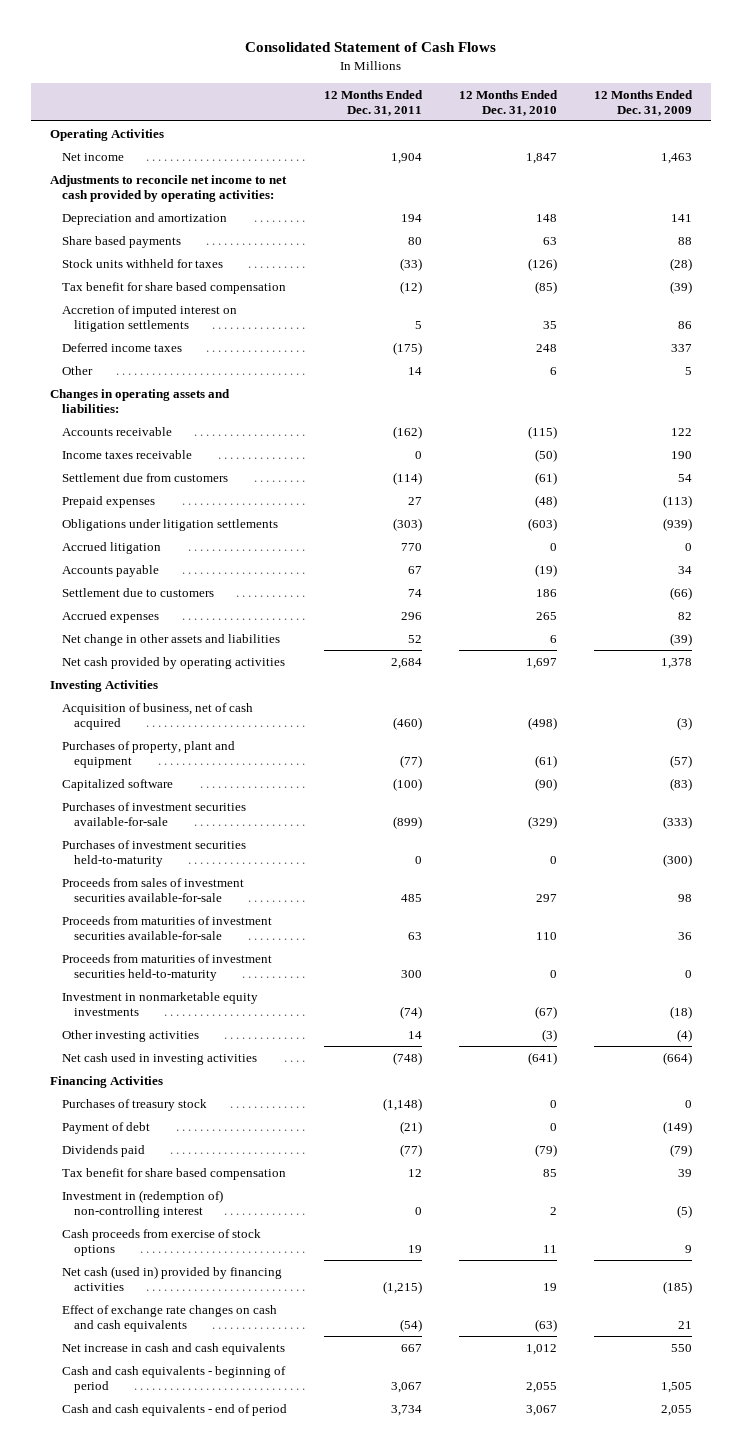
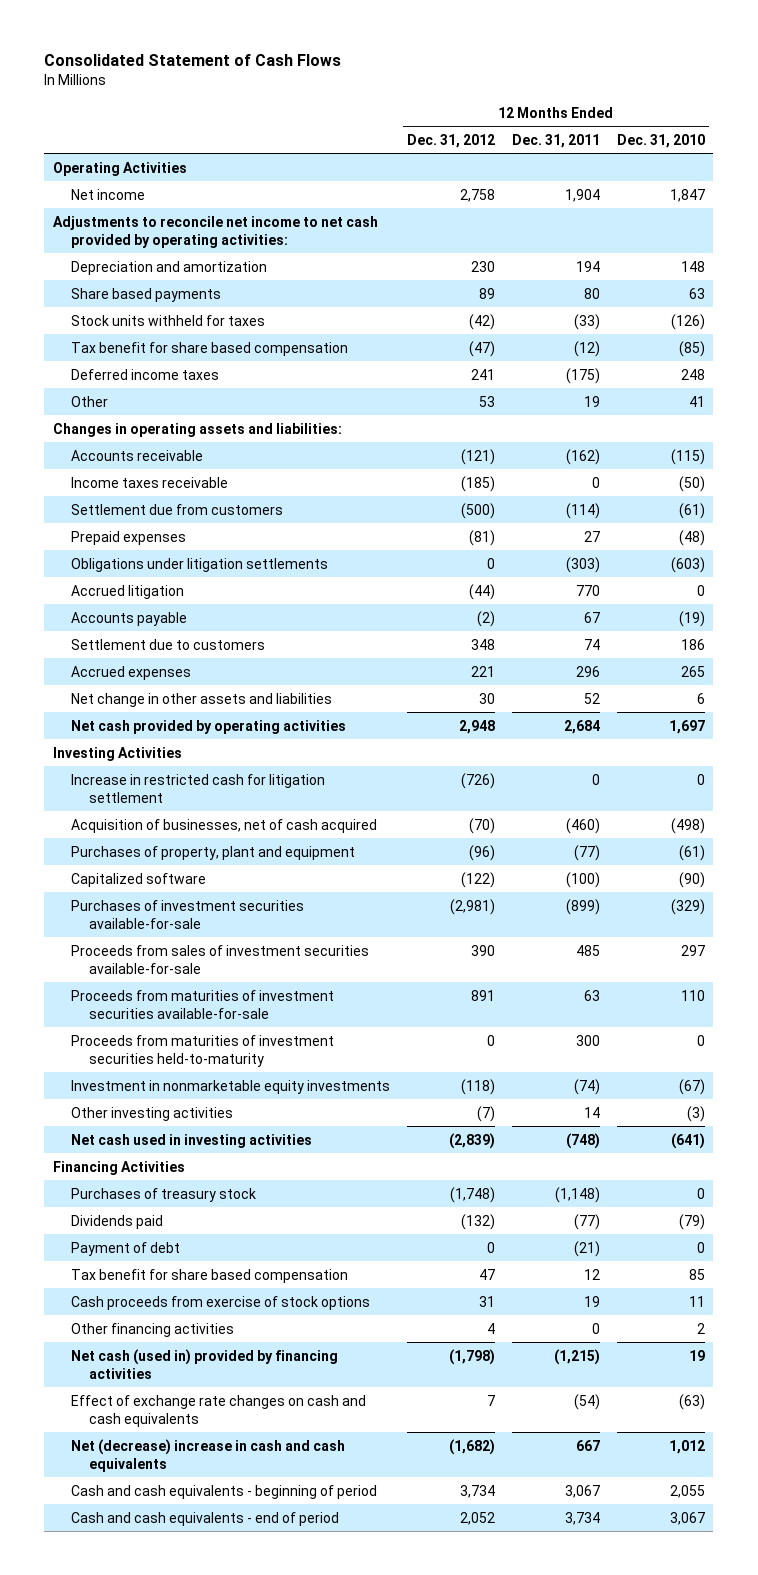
[594,89,694,116] 12 Months Ended Dec. 31, 2009 -> none
none -> [406,133,495,148] Dec. 31, 2012
[61,304,237,332] Accretion of imputed interest on litigation settlements -> none
[407,366,422,375] 14 -> [583,395,600,407] 19
[549,366,557,375] 6 -> [688,395,705,407] 41
none -> [70,773,325,803] Increase in restricted cash for litigation settlement
[61,702,253,730] Acquisition of business, net of cash acquired -> [70,818,377,833] Acquisition of businesses, net of cash acquired
[61,839,246,867] Purchases of investment securities held-to-maturity -> none
[61,1121,150,1134] Payment of debt -> [70,1241,180,1256] Payment of debt
[61,1189,223,1218] Investment in (redemption of) non-controlling interest -> none
none -> [70,1322,234,1337] Other financing activities
[61,1342,285,1355] Net increase in cash and cash equivalents -> [70,1438,345,1472] Net (decrease) increase in cash and cash equivalents

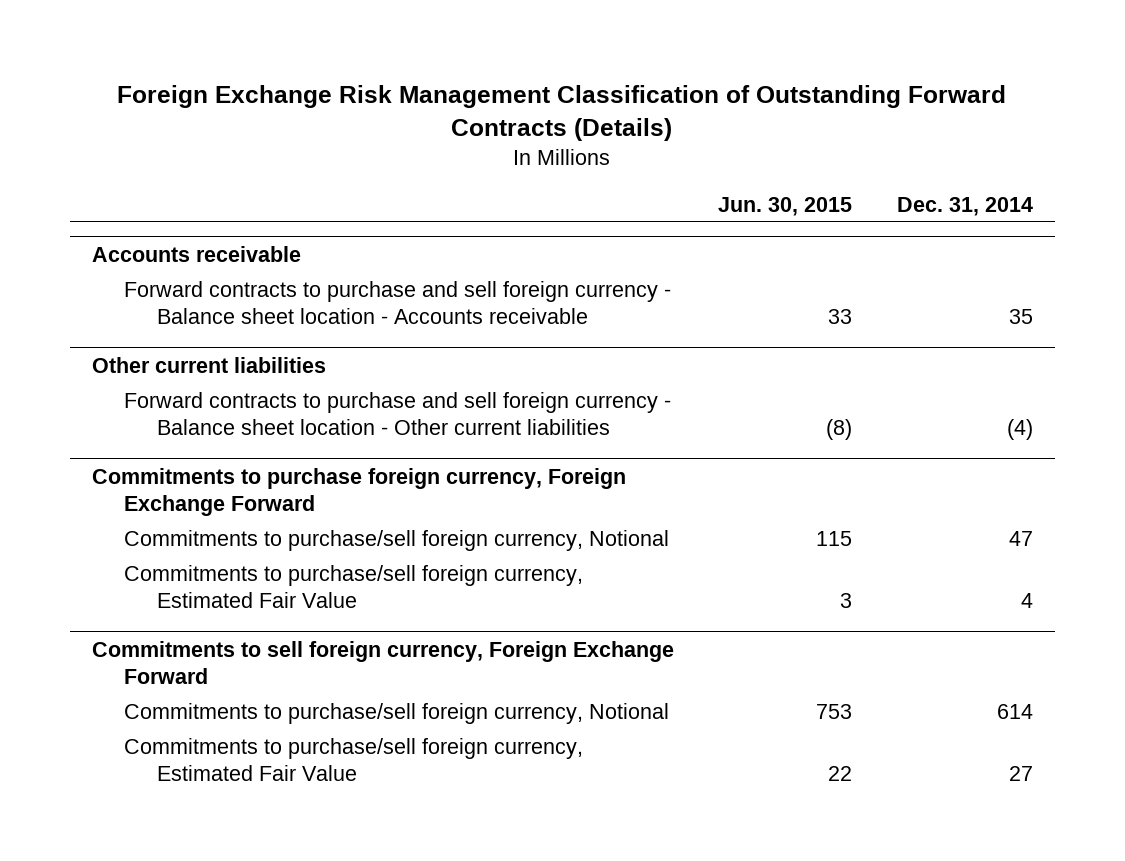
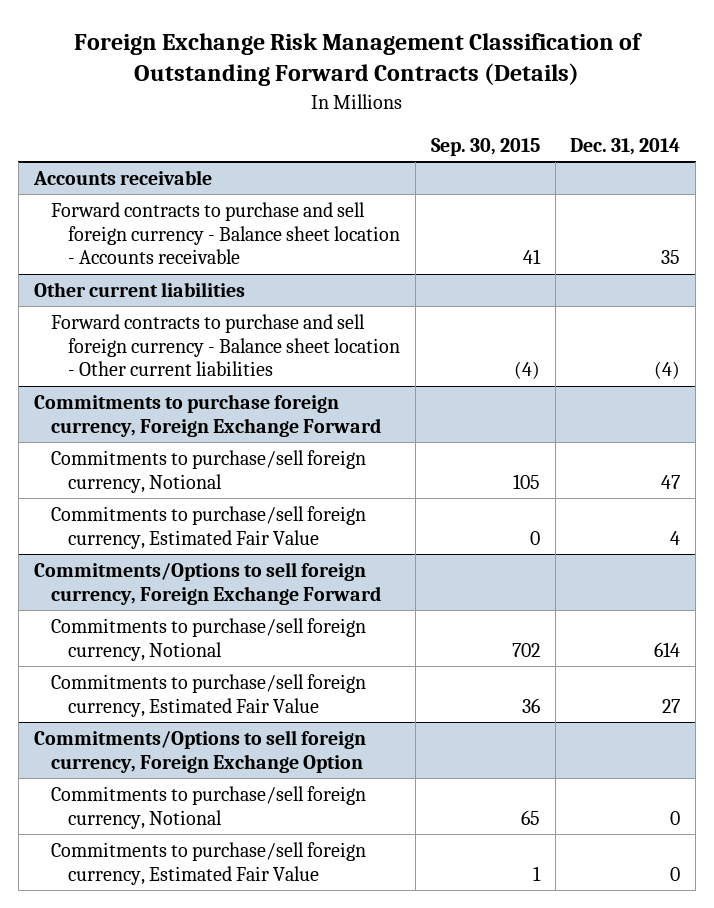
[718,196,853,216] Jun. 30, 2015 -> none
none -> [430,137,540,156] Sep. 30, 2015
[92,640,675,685] Commitments to sell foreign currency, Foreign Exchange Forward -> [33,561,382,605] Commitments/Options to sell foreign currency, Foreign Exchange Forward
none -> [33,729,366,773] Commitments/Options to sell foreign currency, Foreign Exchange Option
none -> [51,785,367,829] Commitments to purchase/sell foreign currency, Notional
none -> [51,841,367,885] Commitments to purchase/sell foreign currency, Estimated Fair Value

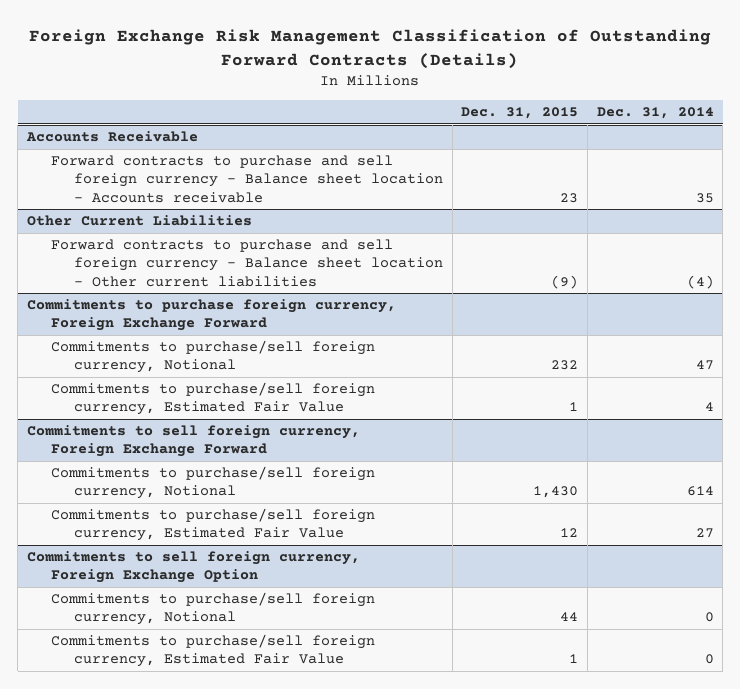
[430,137,540,156] Sep. 30, 2015 -> none
none -> [461,107,579,120] Dec. 31, 2015
[32,169,212,185] Accounts receivable -> [25,131,198,143] Accounts Receivable
[33,281,245,297] Other current liabilities -> [26,215,252,227] Other Current Liabilities
[33,561,382,605] Commitments/Options to sell foreign currency, Foreign Exchange Forward -> [26,425,360,458] Commitments to sell foreign currency, Foreign Exchange Forward
[33,729,366,773] Commitments/Options to sell foreign currency, Foreign Exchange Option -> [26,551,360,584] Commitments to sell foreign currency, Foreign Exchange Option

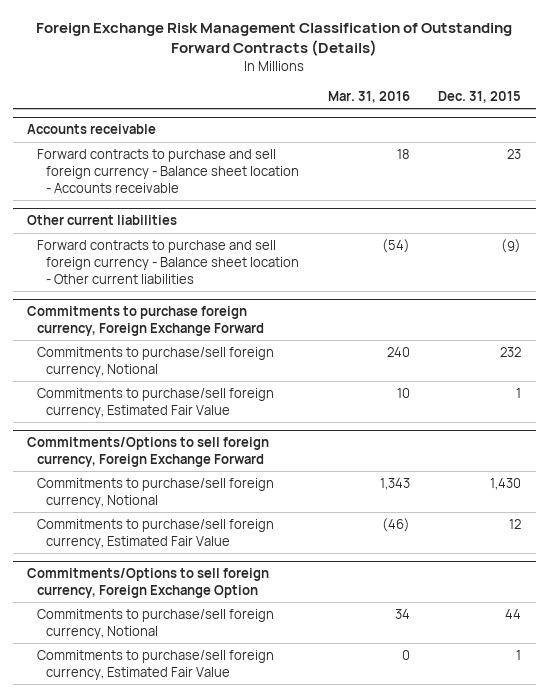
[596,107,714,120] Dec. 31, 2014 -> none
none -> [327,90,410,103] Mar. 31, 2016
[25,131,198,143] Accounts Receivable -> [27,124,157,135] Accounts receivable
[26,215,252,227] Other Current Liabilities -> [27,215,178,226] Other current liabilities
[26,425,360,458] Commitments to sell foreign currency, Foreign Exchange Forward -> [27,437,270,468] Commitments/Options to sell foreign currency, Foreign Exchange Forward
[26,551,360,584] Commitments to sell foreign currency, Foreign Exchange Option -> [27,568,270,599] Commitments/Options to sell foreign currency, Foreign Exchange Option

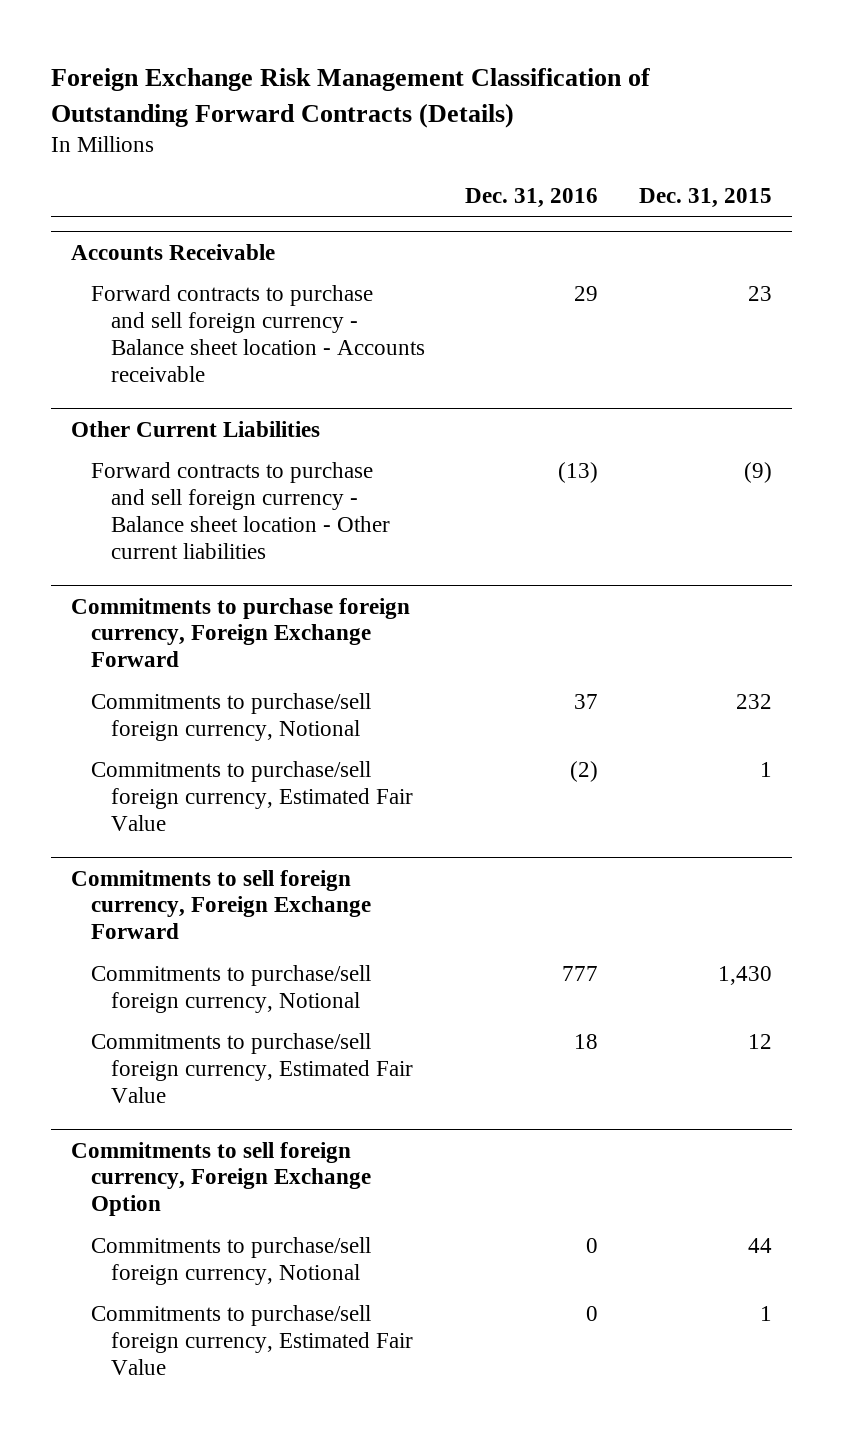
[327,90,410,103] Mar. 31, 2016 -> none
none -> [465,188,599,209] Dec. 31, 2016
[27,124,157,135] Accounts receivable -> [71,243,276,260] Accounts Receivable
[27,215,178,226] Other current liabilities -> [71,420,321,437] Other Current Liabilities
[27,437,270,468] Commitments/Options to sell foreign currency, Foreign Exchange Forward -> [71,869,371,940] Commitments to sell foreign currency, Foreign Exchange Forward
[27,568,270,599] Commitments/Options to sell foreign currency, Foreign Exchange Option -> [71,1141,371,1217] Commitments to sell foreign currency, Foreign Exchange Option

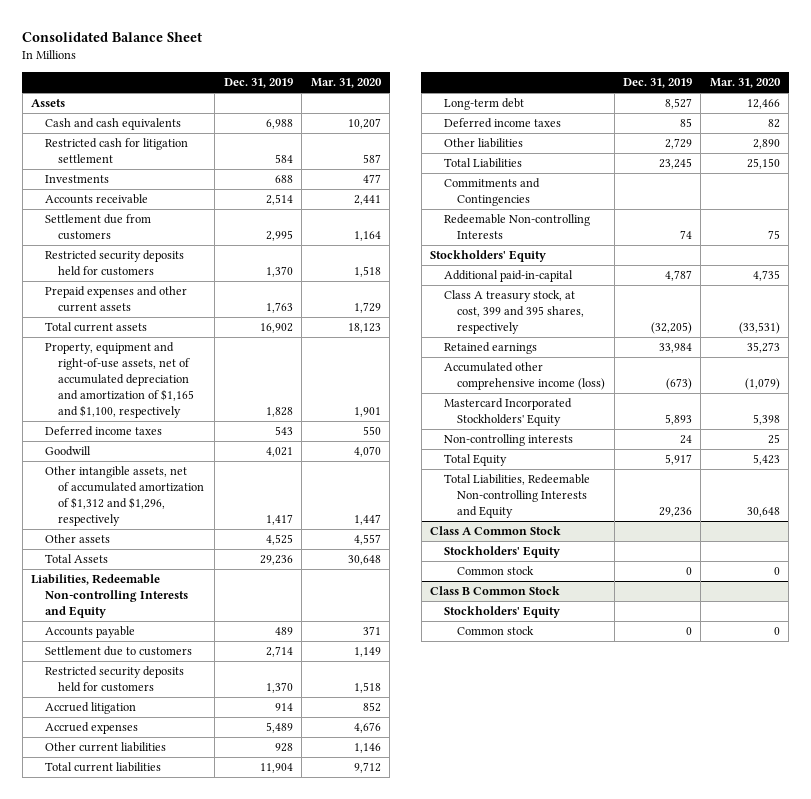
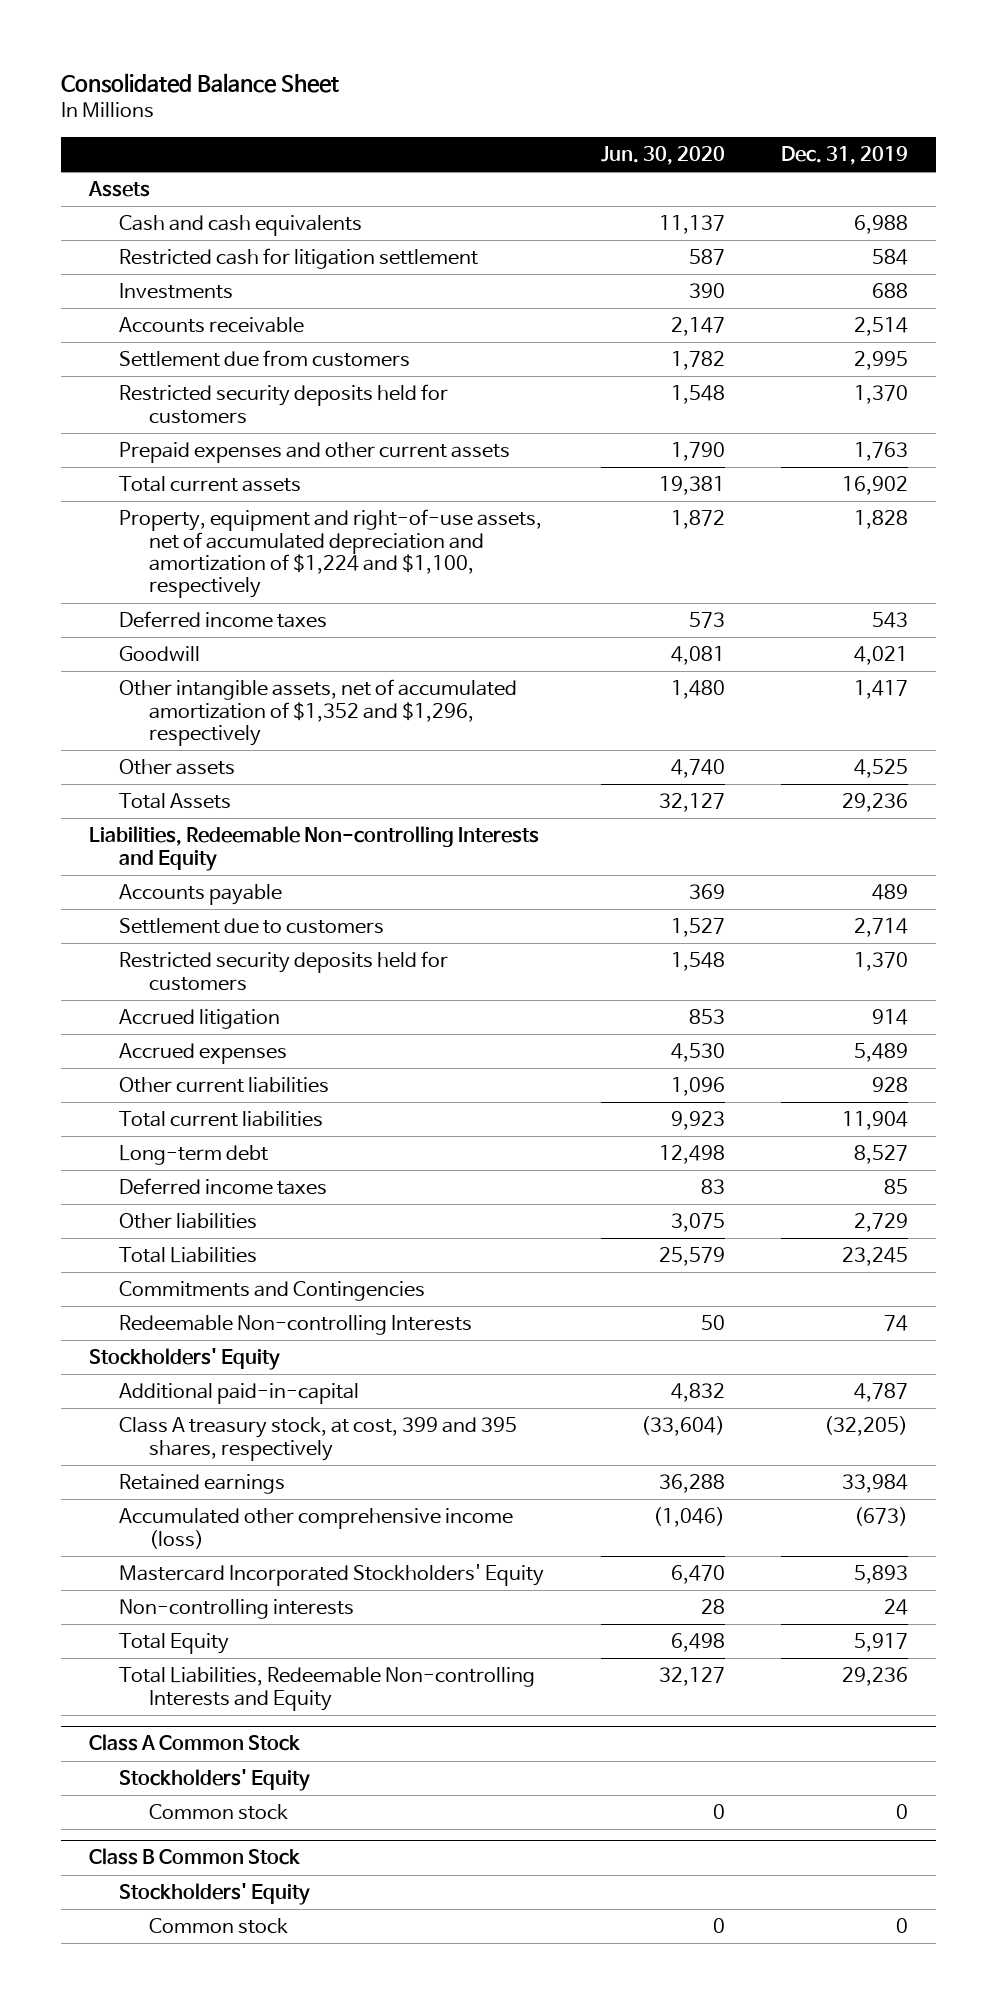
[310,78,382,89] Mar. 31, 2020 -> none
none -> [600,145,725,165] Jun. 30, 2020
[44,342,194,419] Property, equipment and right-of-use assets, net of accumulated depreciation and amortization of $1,165 and $1,100, respectively -> [119,509,543,599] Property, equipment and right-of-use assets, net of accumulated depreciation and amortization of $1,224 and $1,100, respectively
[44,466,204,527] Other intangible assets, net of accumulated amortization of $1,312 and $1,296, respectively -> [119,679,518,746] Other intangible assets, net of accumulated amortization of $1,352 and $1,296, respectively

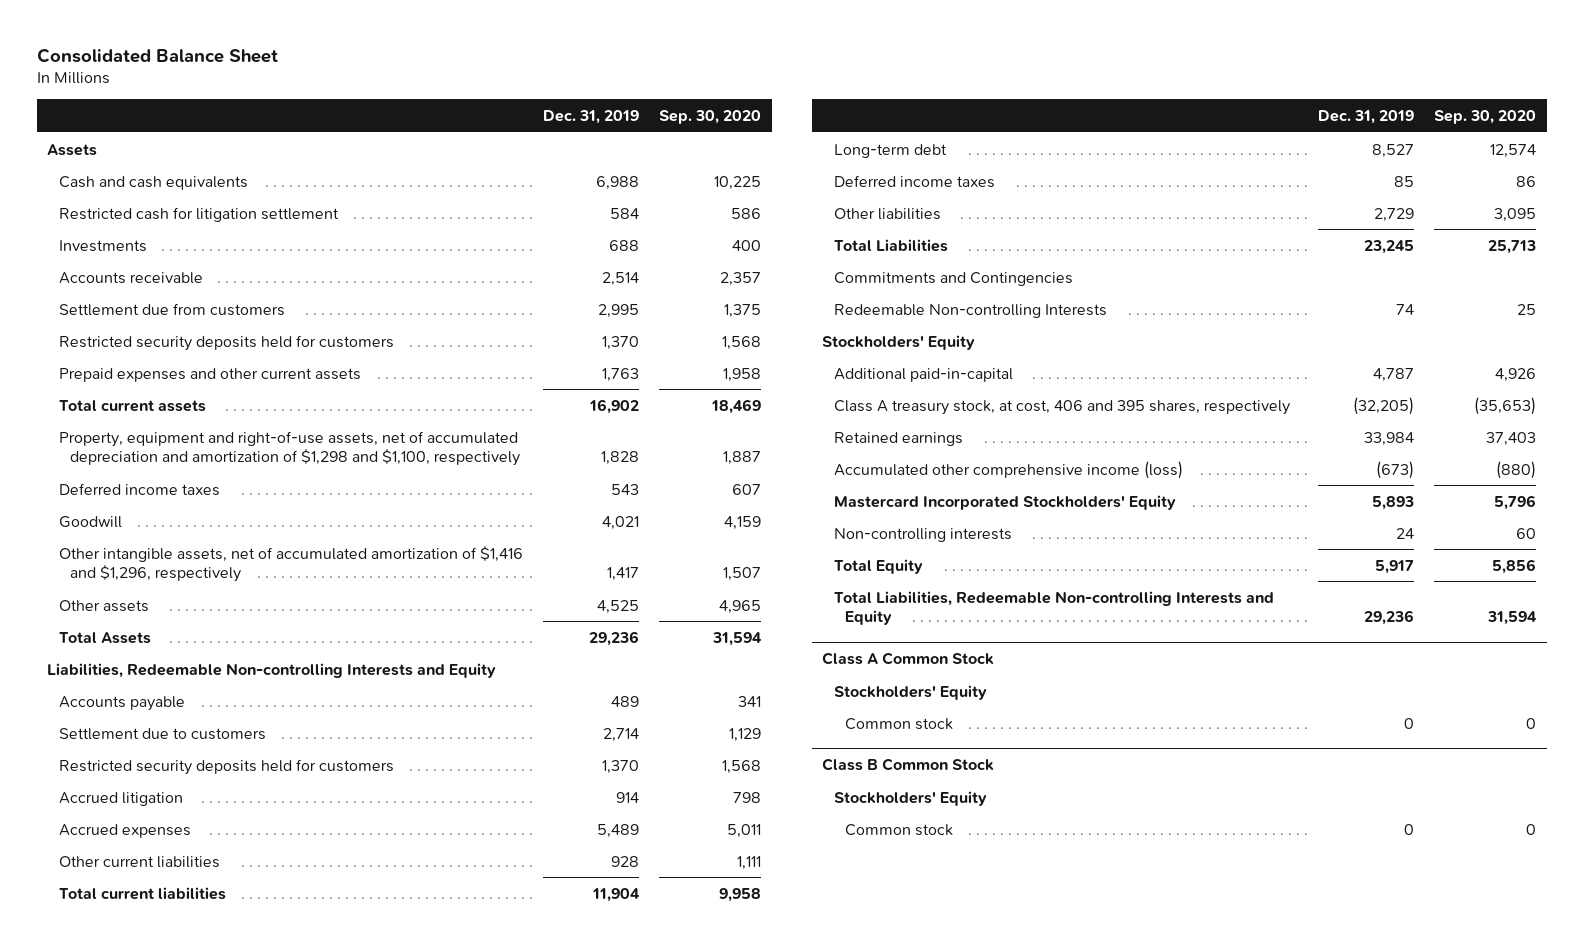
[600,145,725,165] Jun. 30, 2020 -> none
none -> [659,109,762,124] Sep. 30, 2020
[119,509,543,599] Property, equipment and right-of-use assets, net of accumulated depreciation and amortization of $1,224 and $1,100, respectively -> [58,430,521,467] Property, equipment and right-of-use assets, net of accumulated depreciation and amortization of $1,298 and $1,100, respectively
[119,679,518,746] Other intangible assets, net of accumulated amortization of $1,352 and $1,296, respectively -> [58,545,523,583] Other intangible assets, net of accumulated amortization of $1,416 and $1,296, respectively
[119,1417,518,1461] Class A treasury stock, at cost, 399 and 395 shares, respectively -> [833,399,1290,415] Class A treasury stock, at cost, 406 and 395 shares, respectively

